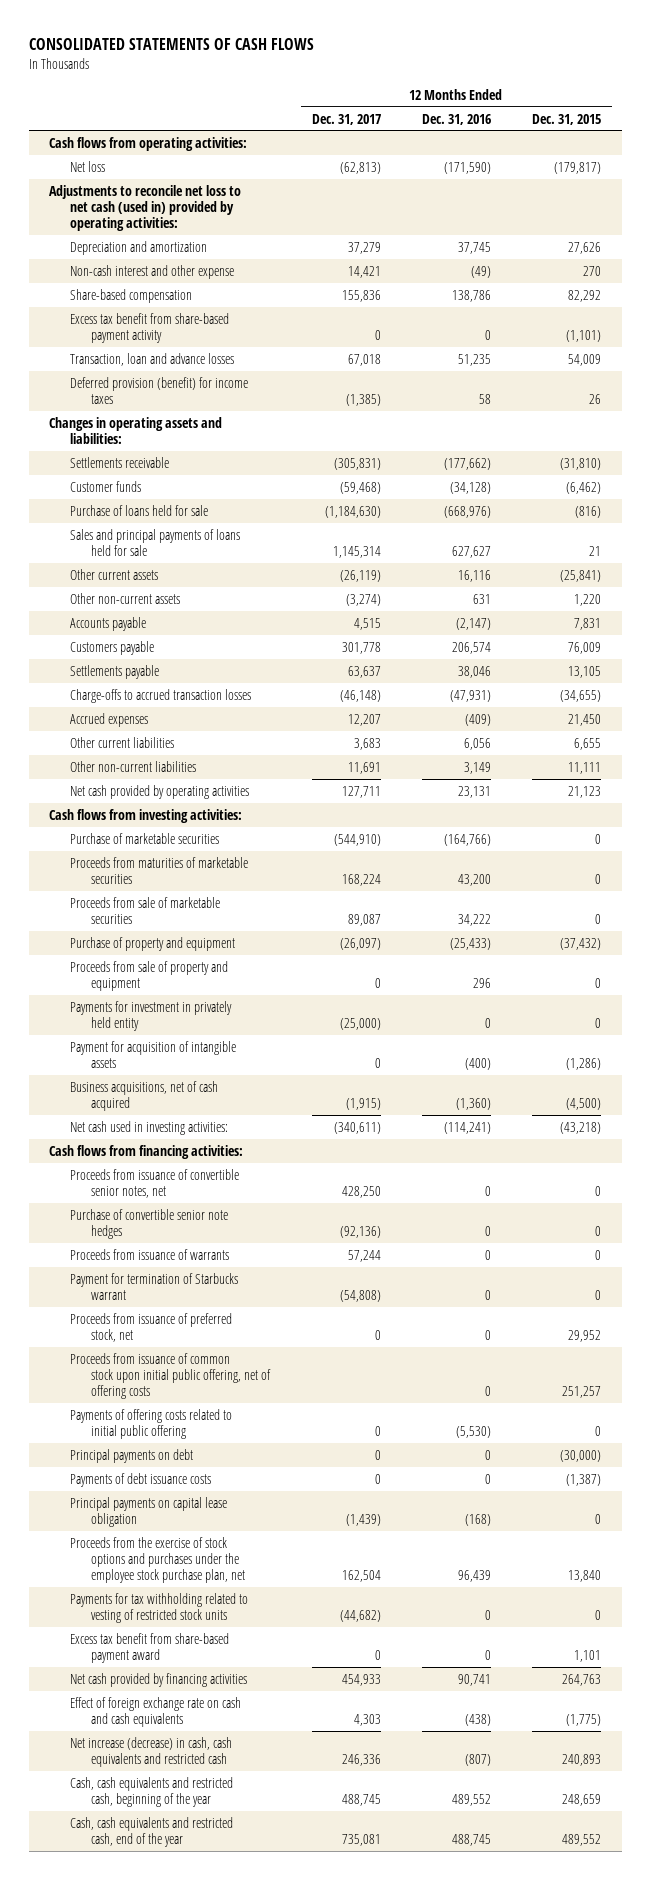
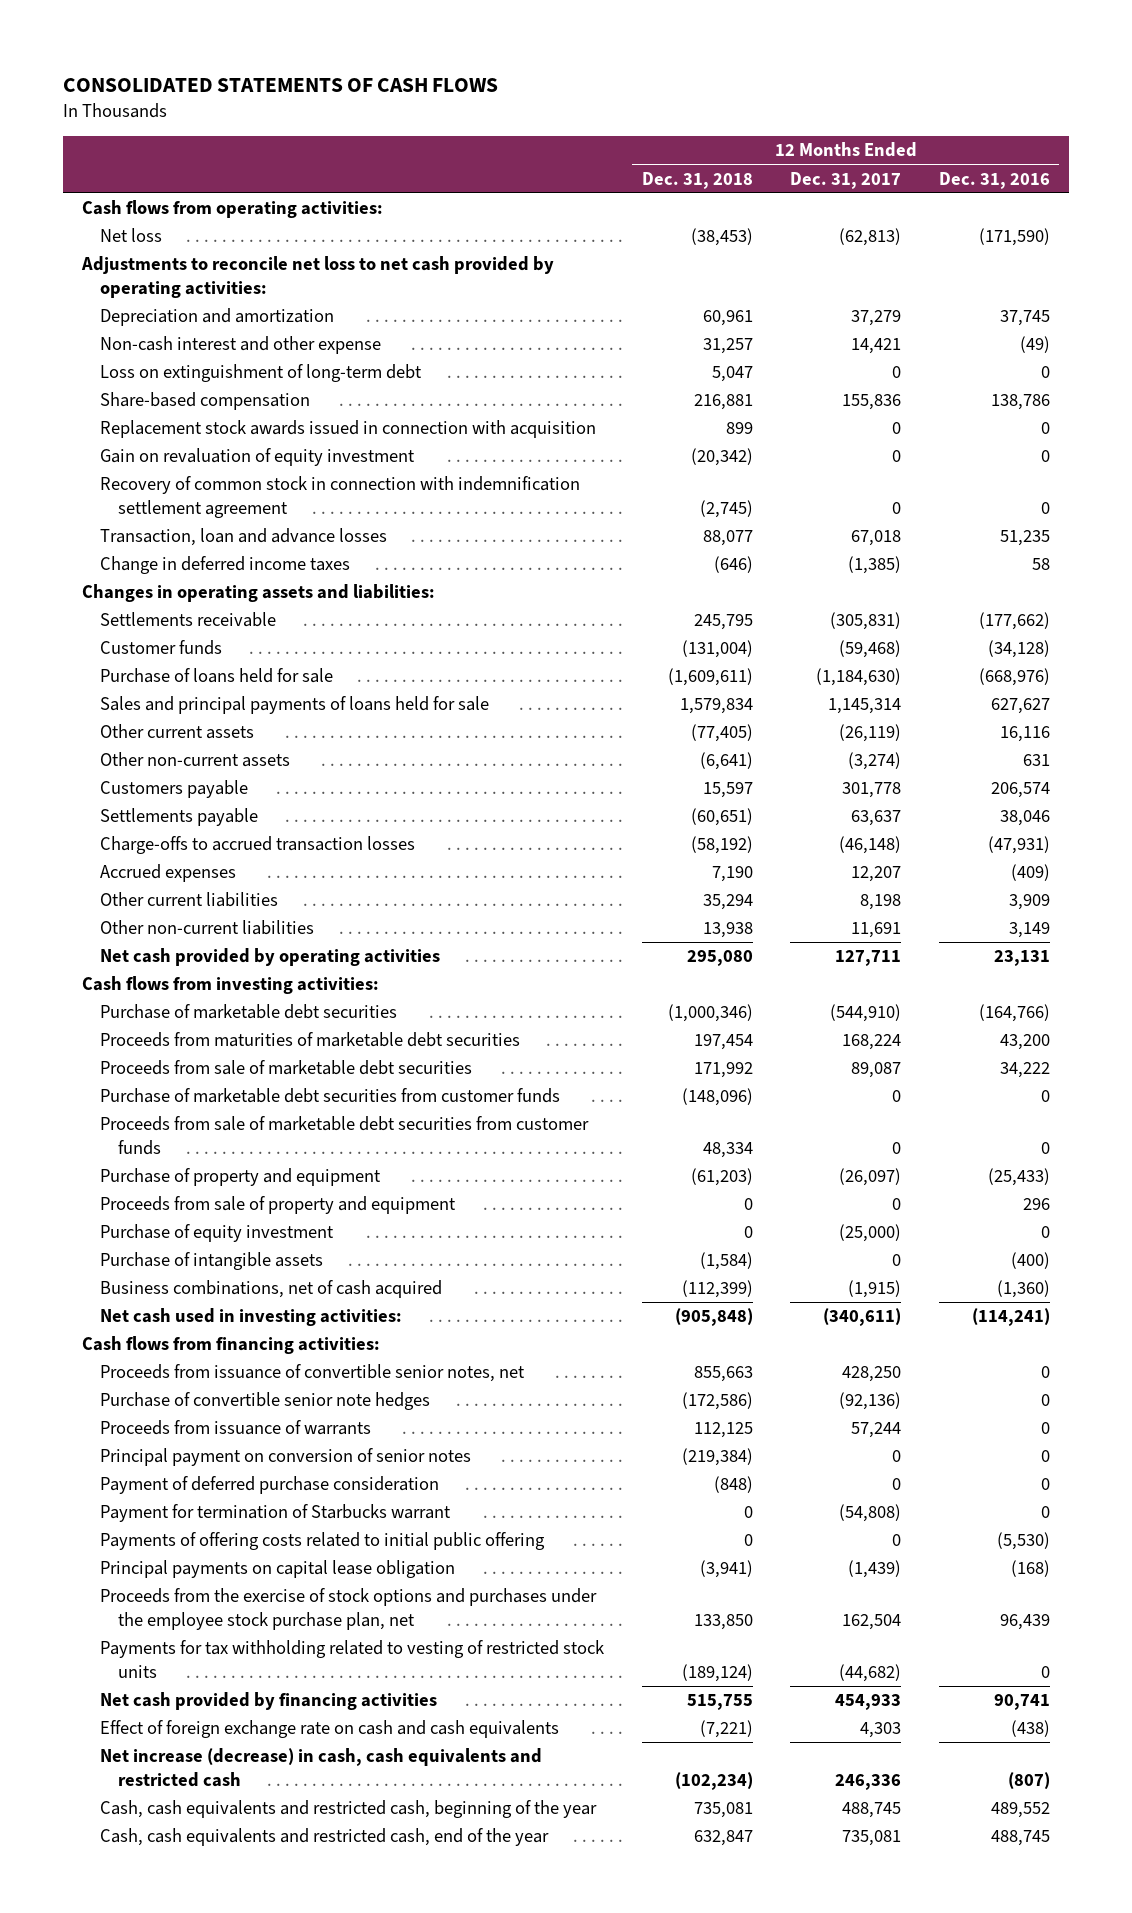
[532,113,602,125] Dec. 31, 2015 -> none
none -> [641,171,753,189] Dec. 31, 2018
[49,184,242,232] Adjustments to reconcile net loss to net cash (used in) provided by operating activities: -> [81,256,555,298] Adjustments to reconcile net loss to net cash provided by operating activities:
none -> [100,364,423,383] Loss on extinguishment of long-term debt
[70,312,230,344] Excess tax benefit from share-based payment activity -> none
none -> [100,420,597,439] Replacement stock awards issued in connection with acquisition
none -> [100,448,416,467] Gain on revaluation of equity investment
none -> [100,476,581,518] Recovery of common stock in connection with indemnification settlement agreement
[70,376,249,405] Deferred provision (benefit) for income taxes -> [100,556,351,575] Change in deferred income taxes
[70,616,147,631] Accounts payable -> none
[353,737,381,750] 3,683 -> [860,894,902,911] 8,198
[463,737,491,750] 6,056 -> [1008,894,1050,911] 3,909
[70,832,220,844] Purchase of marketable securities -> [100,1004,398,1020] Purchase of marketable debt securities
[70,856,249,885] Proceeds from maturities of marketable securities -> [100,1032,521,1048] Proceeds from maturities of marketable debt securities
[70,896,221,925] Proceeds from sale of marketable securities -> [100,1060,473,1076] Proceeds from sale of marketable debt securities
none -> [100,1088,561,1104] Purchase of marketable debt securities from customer funds
none -> [100,1116,590,1155] Proceeds from sale of marketable debt securities from customer funds
[70,1000,233,1032] Payments for investment in privately held entity -> [100,1224,335,1243] Purchase of equity investment
[70,1040,237,1069] Payment for acquisition of intangible assets -> [100,1252,324,1271] Purchase of intangible assets
[70,1080,219,1112] Business acquisitions, net of cash acquired -> [100,1280,443,1299] Business combinations, net of cash acquired
none -> [100,1448,472,1467] Principal payment on conversion of senior notes
none -> [100,1476,440,1495] Payment of deferred purchase consideration
[70,1312,233,1343] Proceeds from issuance of preferred stock, net -> none
[70,1352,272,1400] Proceeds from issuance of common stock upon initial public offering, net of offering costs -> none
[70,1448,194,1463] Principal payments on debt -> none
[70,1472,212,1487] Payments of debt issuance costs -> none
[70,1632,230,1664] Excess tax benefit from share-based payment award -> none

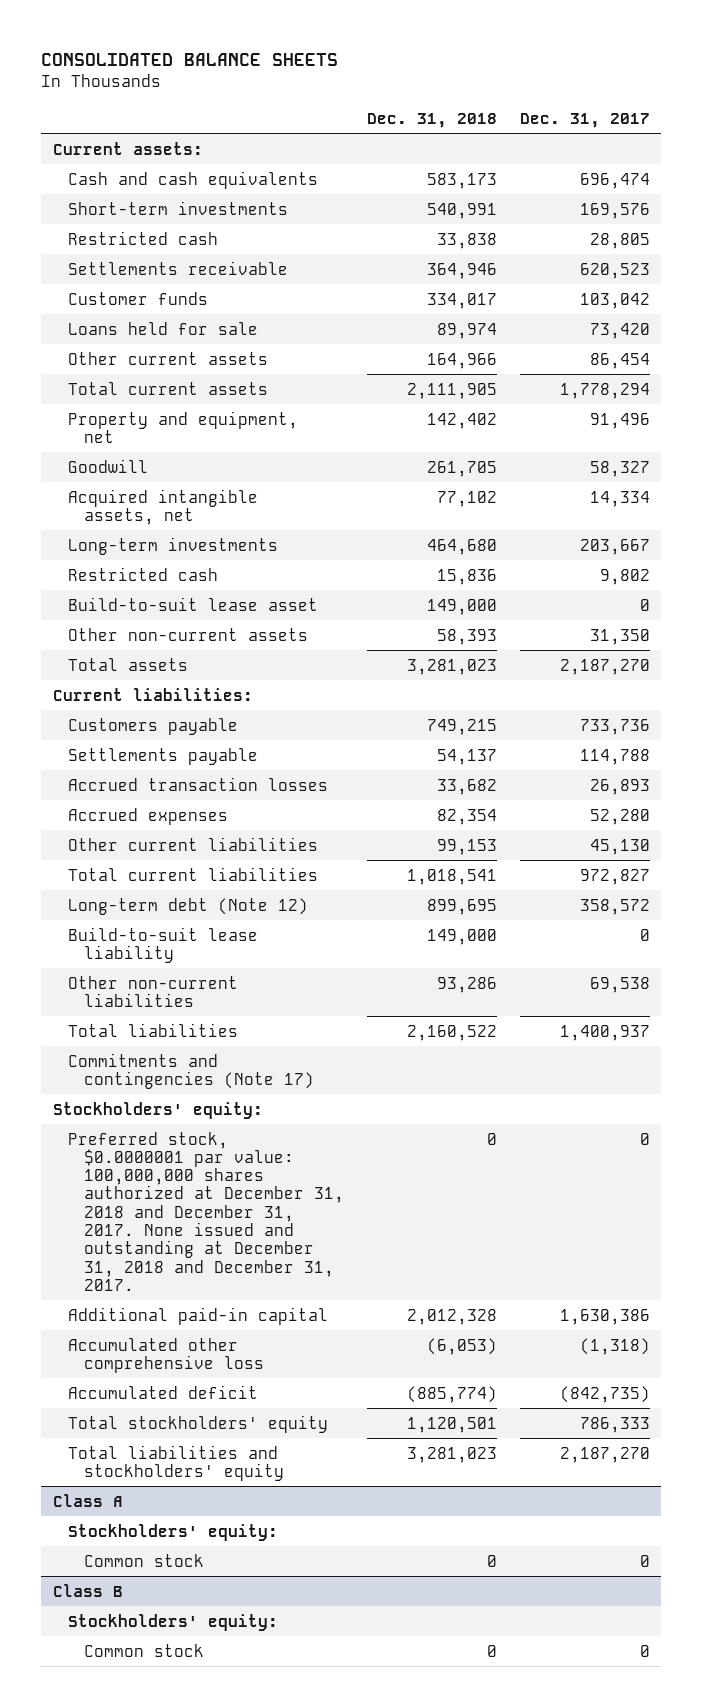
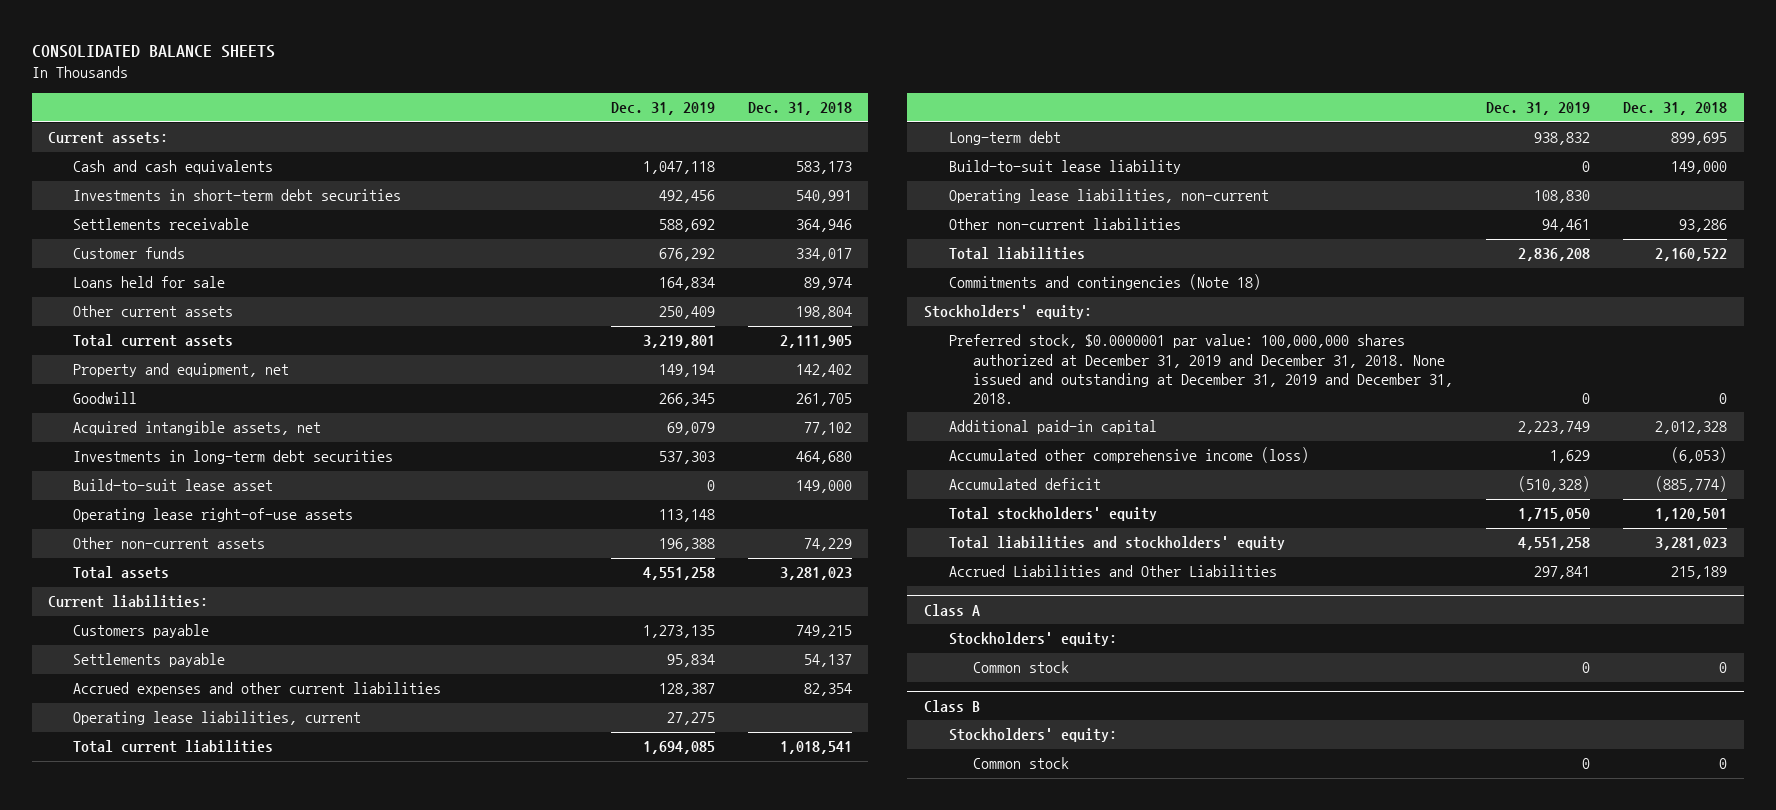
[519,112,650,128] Dec. 31, 2017 -> none
none -> [610,102,715,116] Dec. 31, 2019
[68,230,219,245] Restricted cash -> none
[68,200,289,215] Short-term investments -> [73,189,402,202] Investments in short-term debt securities
[426,352,497,369] 164,966 -> [795,306,852,320] 198,804
[68,566,219,581] Restricted cash -> none
[68,536,279,555] Long-term investments -> [73,450,394,465] Investments in long-term debt securities
none -> [73,508,354,523] Operating lease right-of-use assets
[436,628,497,645] 58,393 -> [803,538,852,552] 74,229
[68,776,329,791] Accrued transaction losses -> none
[68,836,319,851] Other current liabilities -> none
[68,807,229,825] Accrued expenses -> [73,682,442,697] Accrued expenses and other current liabilities
none -> [73,711,362,726] Operating lease liabilities, current
[68,897,309,915] Long-term debt (Note 12) -> [948,131,1061,146] Long-term debt
none -> [948,189,1269,204] Operating lease liabilities, non-current
[68,1052,315,1089] Commitments and contingencies (Note 17) -> [948,274,1261,291] Commitments and contingencies (Note 18)
[68,1131,345,1291] Preferred stock, $0.0000001 par value: 100,000,000 shares authorized at December 31, 2018 and December 31, 2017. None issued and outstanding at December 31, 2018 and December 31, 2017. -> [948,334,1454,405] Preferred stock, $0.0000001 par value: 100,000,000 shares authorized at December 31, 2019 and December 31, 2018. None issued and outstanding at December 31, 2019 and December 31, 2018.
[68,1337,265,1373] Accumulated other comprehensive loss -> [948,447,1309,464] Accumulated other comprehensive income (loss)
none -> [948,565,1277,578] Accrued Liabilities and Other Liabilities

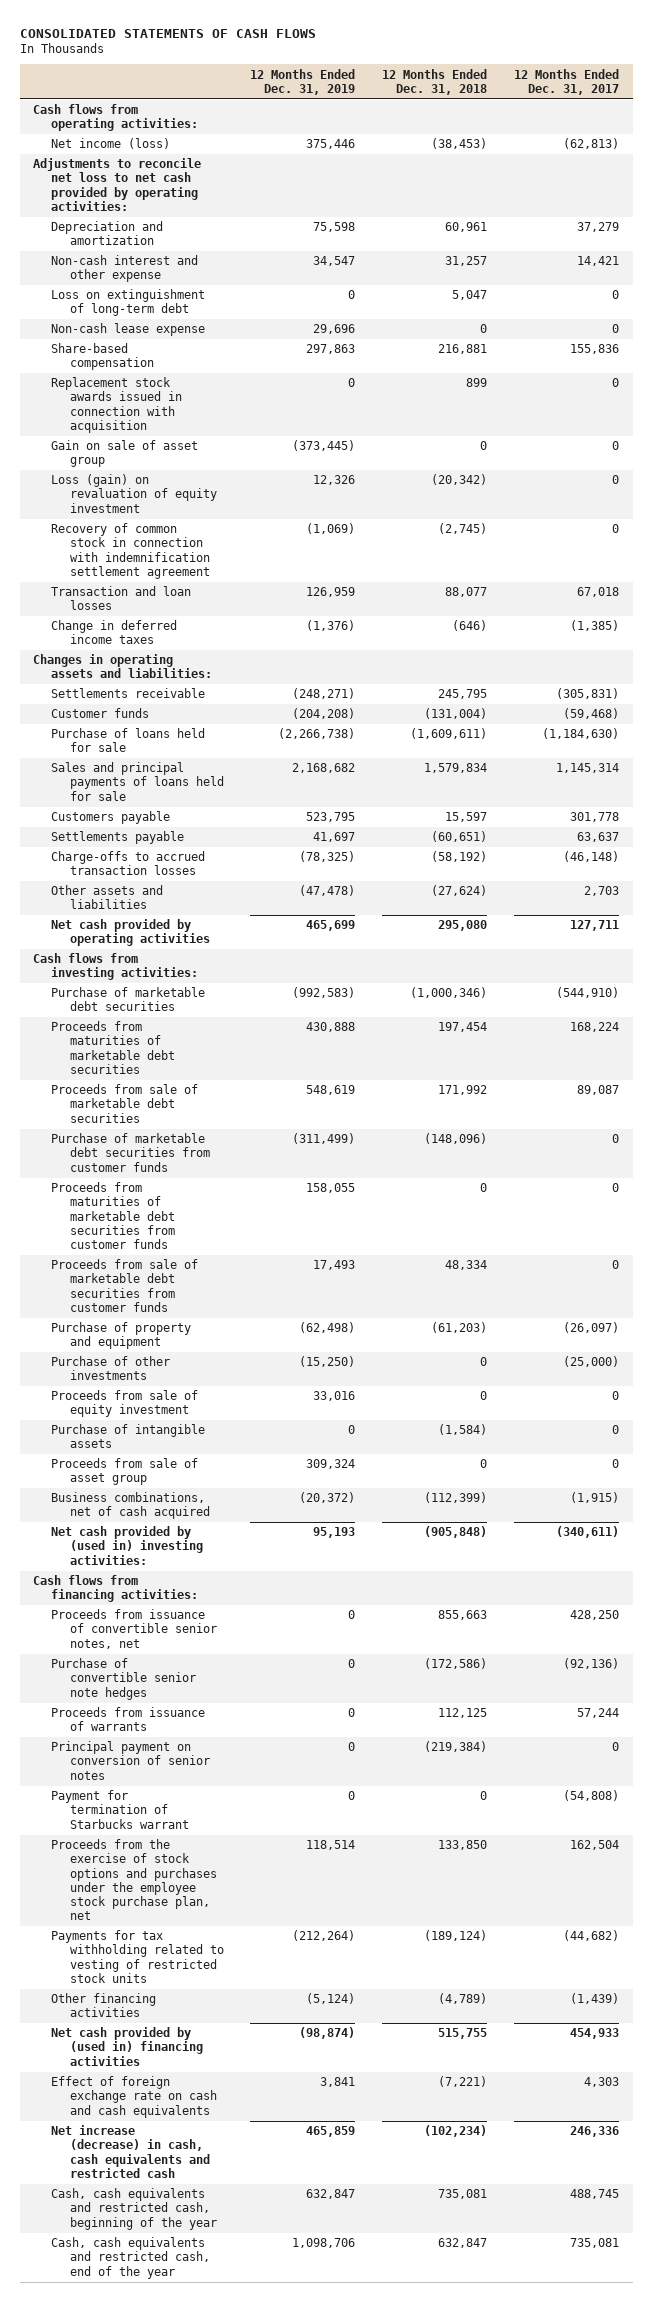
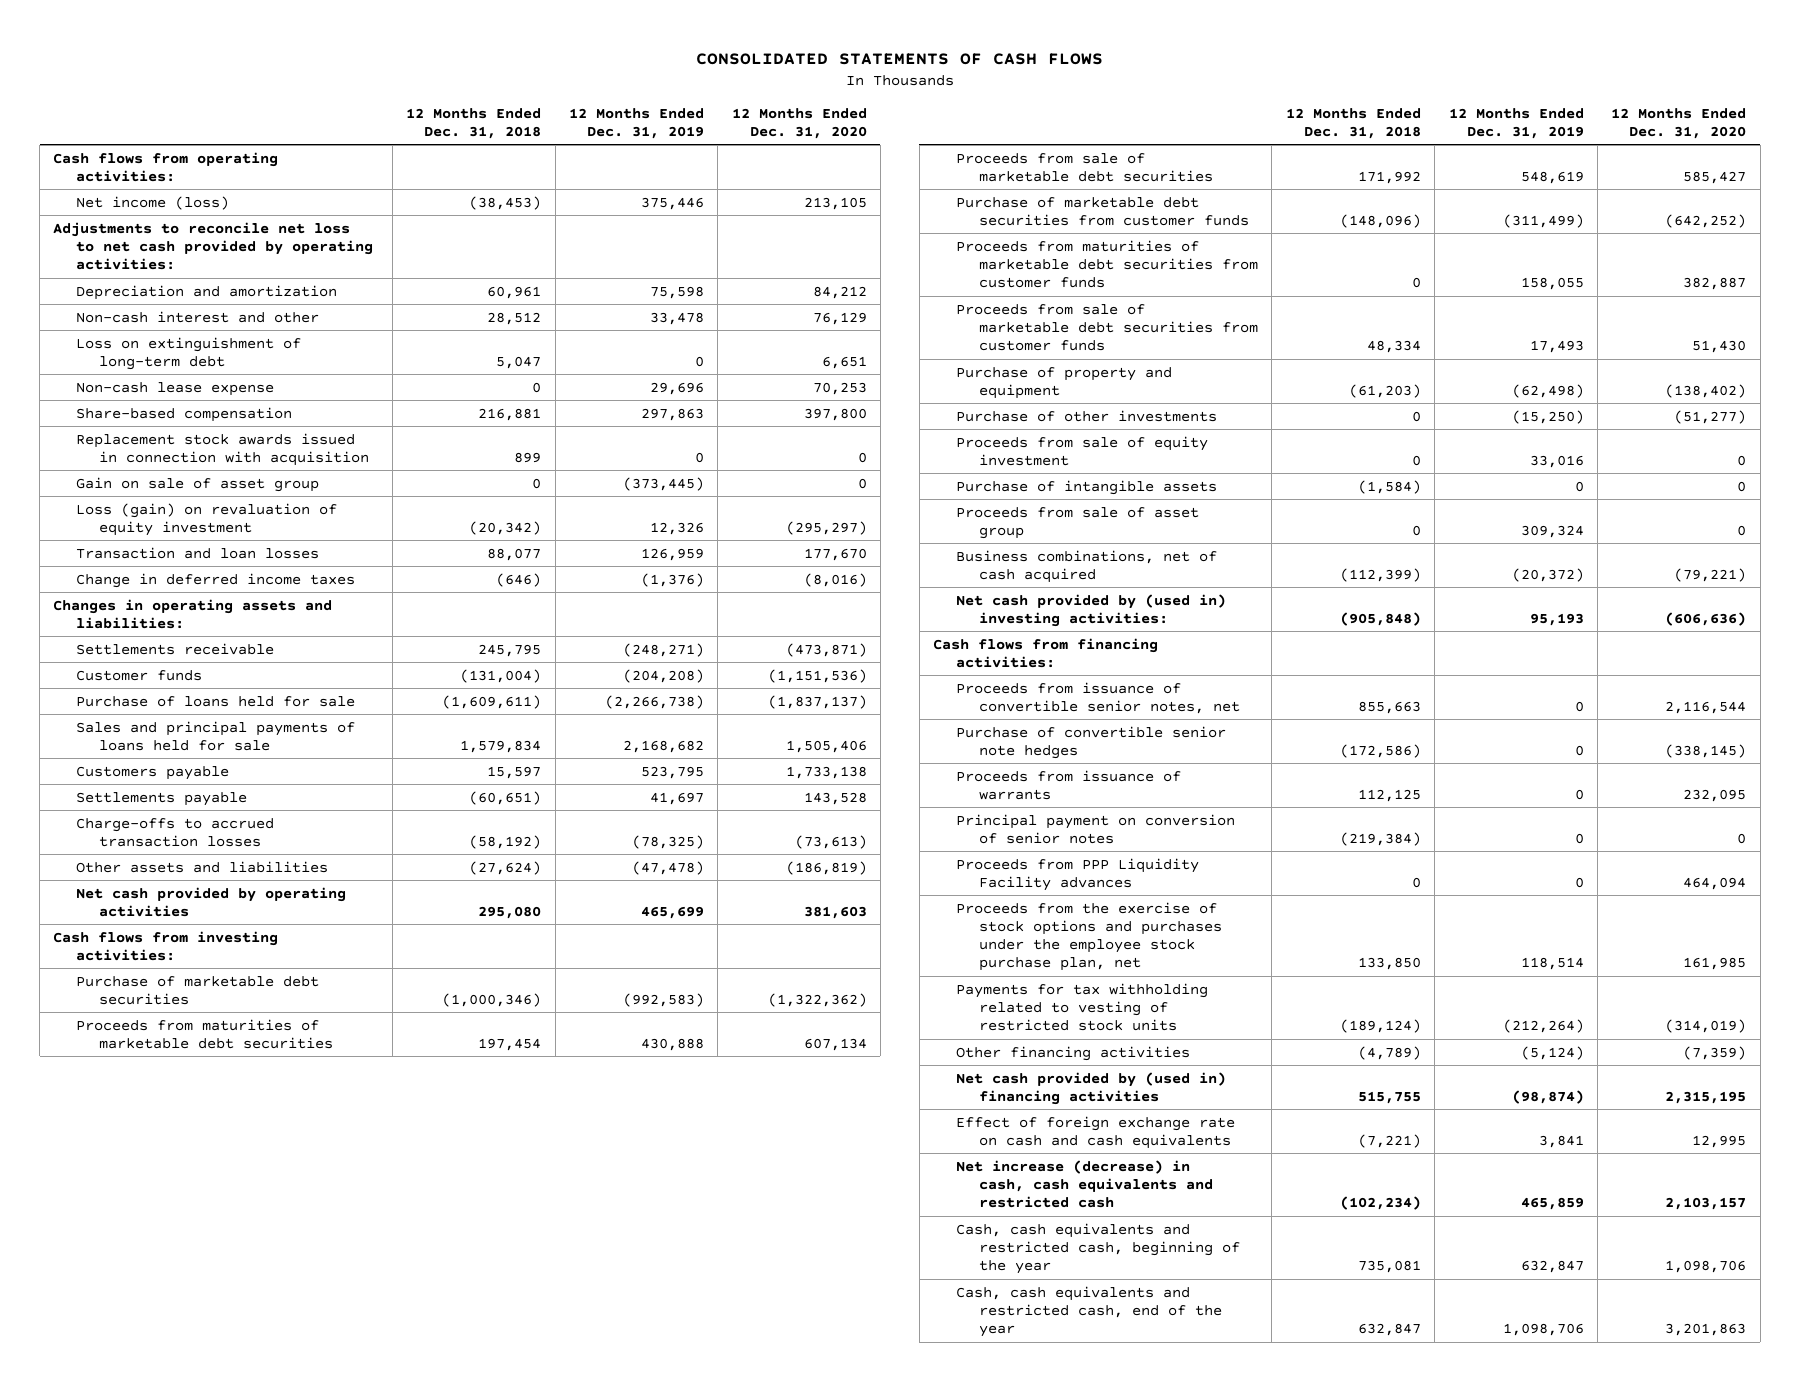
[514,68,620,95] 12 Months Ended Dec. 31, 2017 -> none
none -> [731,107,867,140] 12 Months Ended Dec. 31, 2020
[51,255,199,283] Non-cash interest and other expense -> [76,310,320,323] Non-cash interest and other
[313,256,356,267] 34,547 -> [649,311,704,325] 33,478
[445,256,488,267] 31,257 -> [487,311,542,325] 28,512
[51,523,210,579] Recovery of common stock in connection with indemnification settlement agreement -> none
[51,1790,189,1829] Payment for termination of Starbucks warrant -> none
none -> [956,857,1200,891] Proceeds from PPP Liquidity Facility advances

